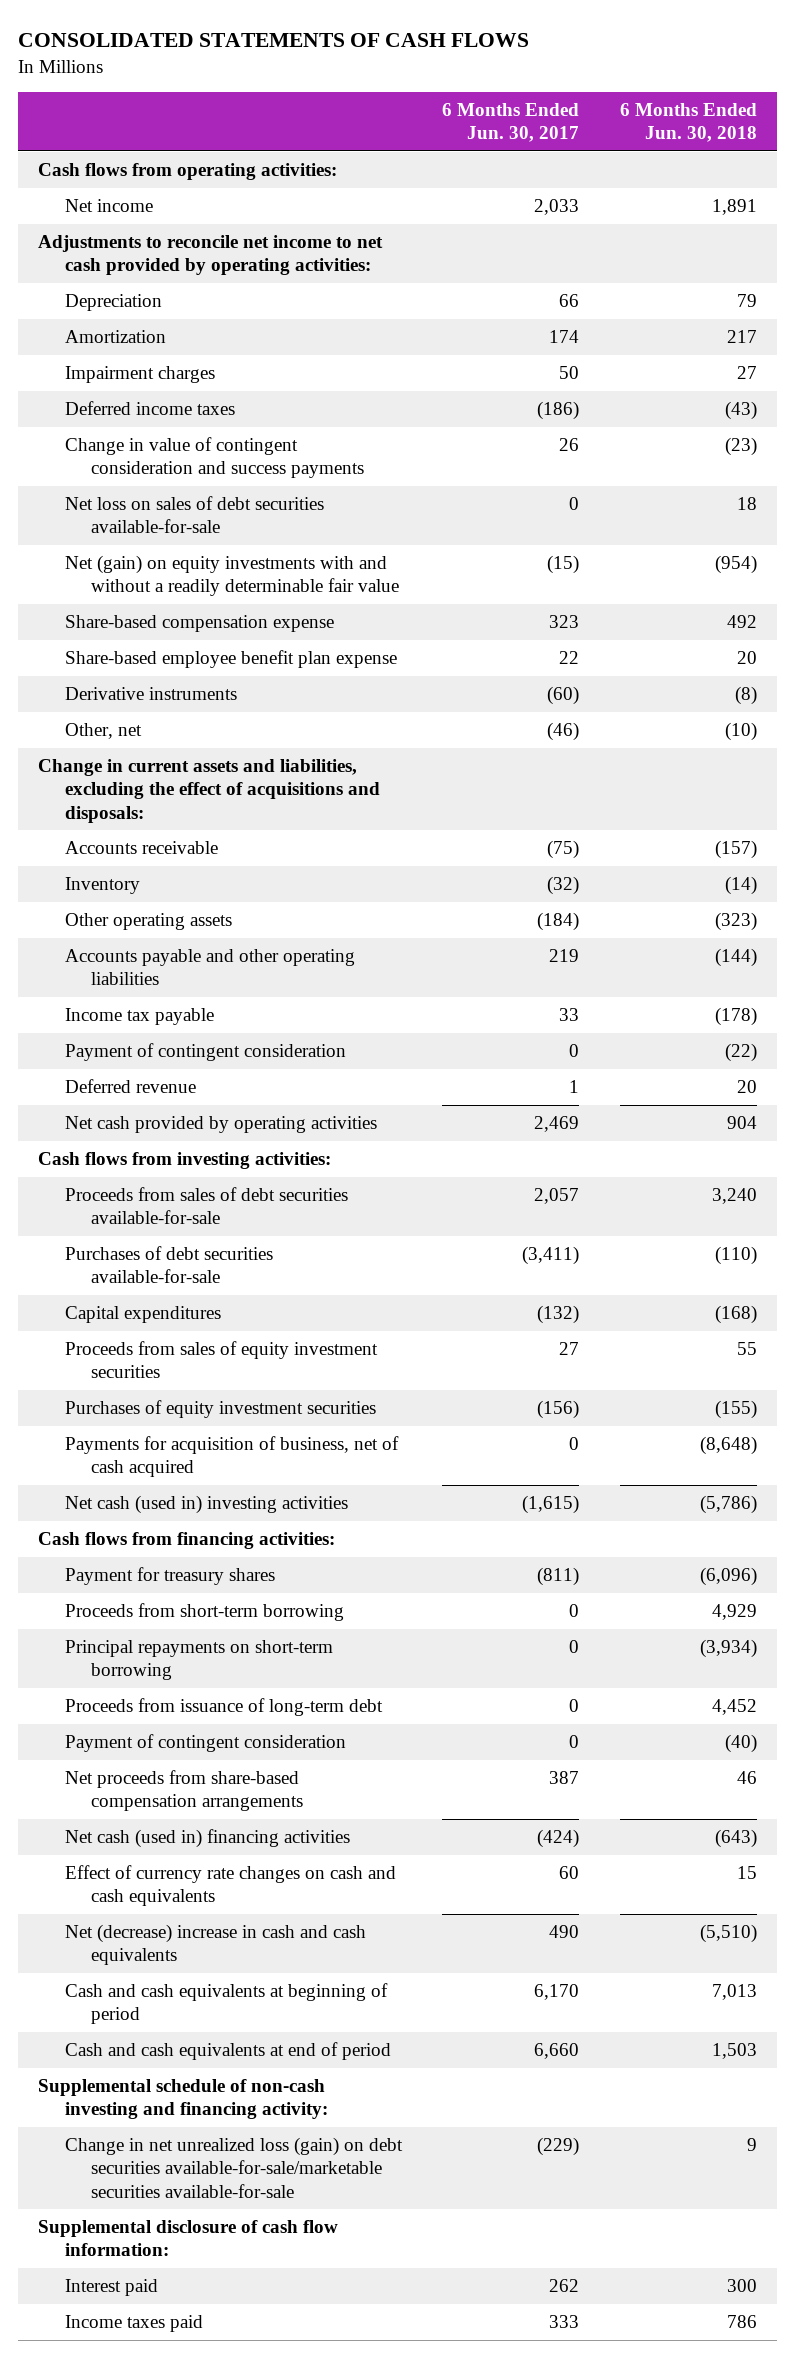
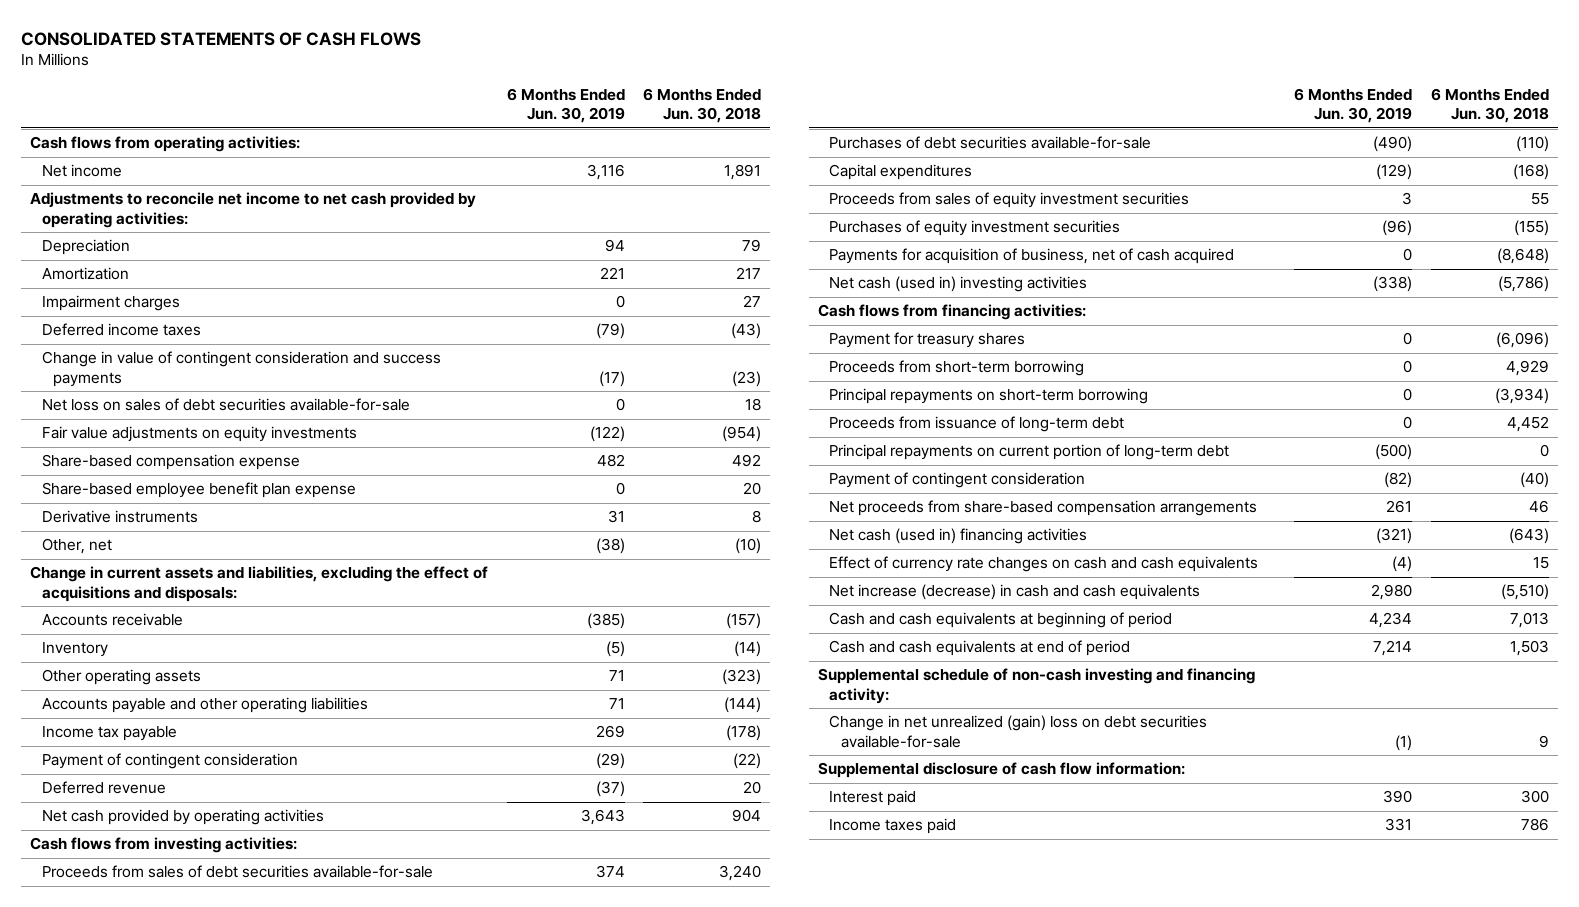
[442,102,580,142] 6 Months Ended Jun. 30, 2017 -> none
none -> [506,87,625,124] 6 Months Ended Jun. 30, 2019
[64,555,399,597] Net (gain) on equity investments with and without a readily determinable fair value -> [41,426,357,443] Fair value adjustments on equity investments
[734,686,757,706] (8) -> [752,510,762,524] 8
none -> [829,444,1230,461] Principal repayments on current portion of long-term debt
[64,1924,366,1966] Net (decrease) increase in cash and cash equivalents -> [829,584,1201,601] Net increase (decrease) in cash and cash equivalents
[64,2137,403,2198] Change in net unrealized loss (gain) on debt securities available-for-sale/marketable securities available-for-sale -> [829,715,1208,748] Change in net unrealized (gain) loss on debt securities available-for-sale

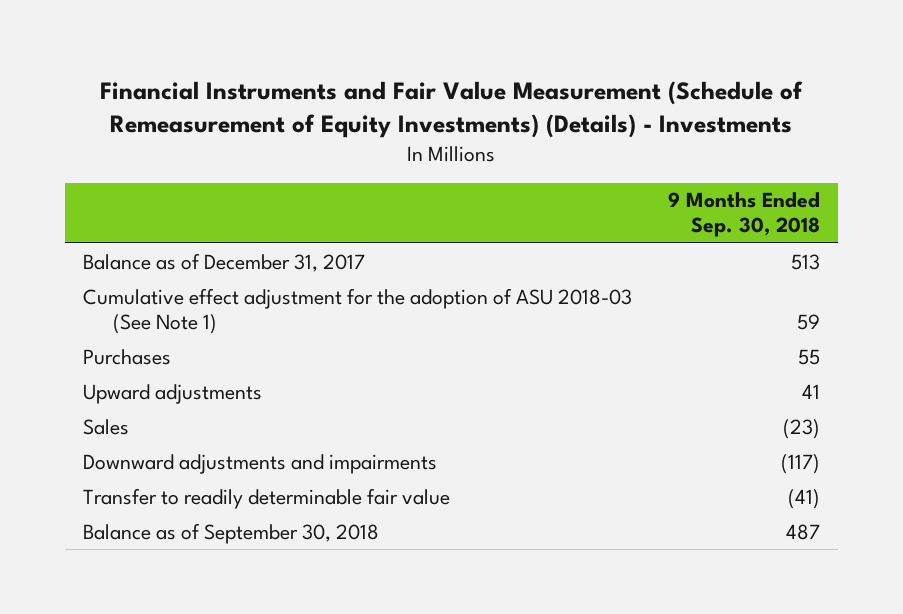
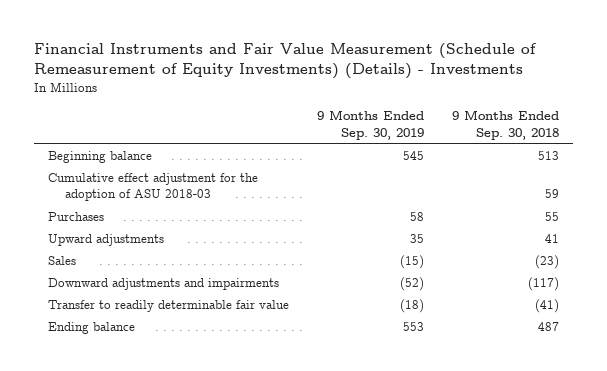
none -> [317,110,425,140] 9 Months Ended Sep. 30, 2019
[83,252,366,272] Balance as of December 31, 2017 -> [48,150,153,163] Beginning balance
[83,287,633,334] Cumulative effect adjustment for the adoption of ASU 2018-03 (See Note 1) -> [48,172,259,201] Cumulative effect adjustment for the adoption of ASU 2018-03
[83,522,380,544] Balance as of September 30, 2018 -> [48,321,136,334] Ending balance

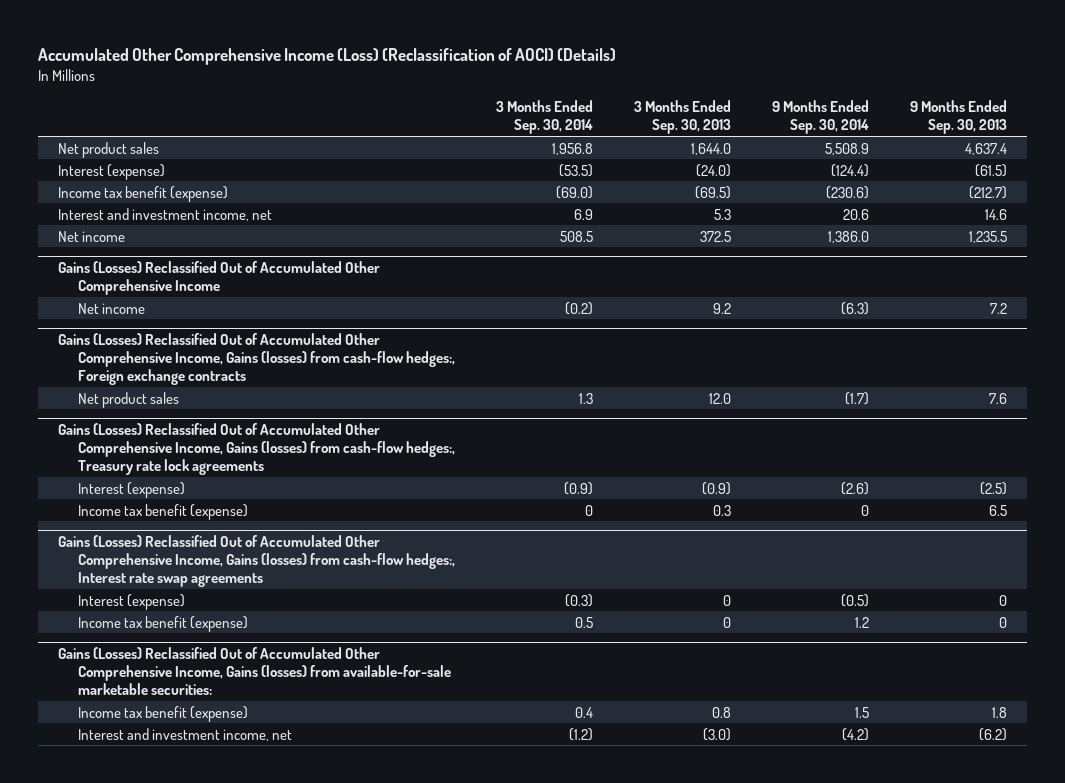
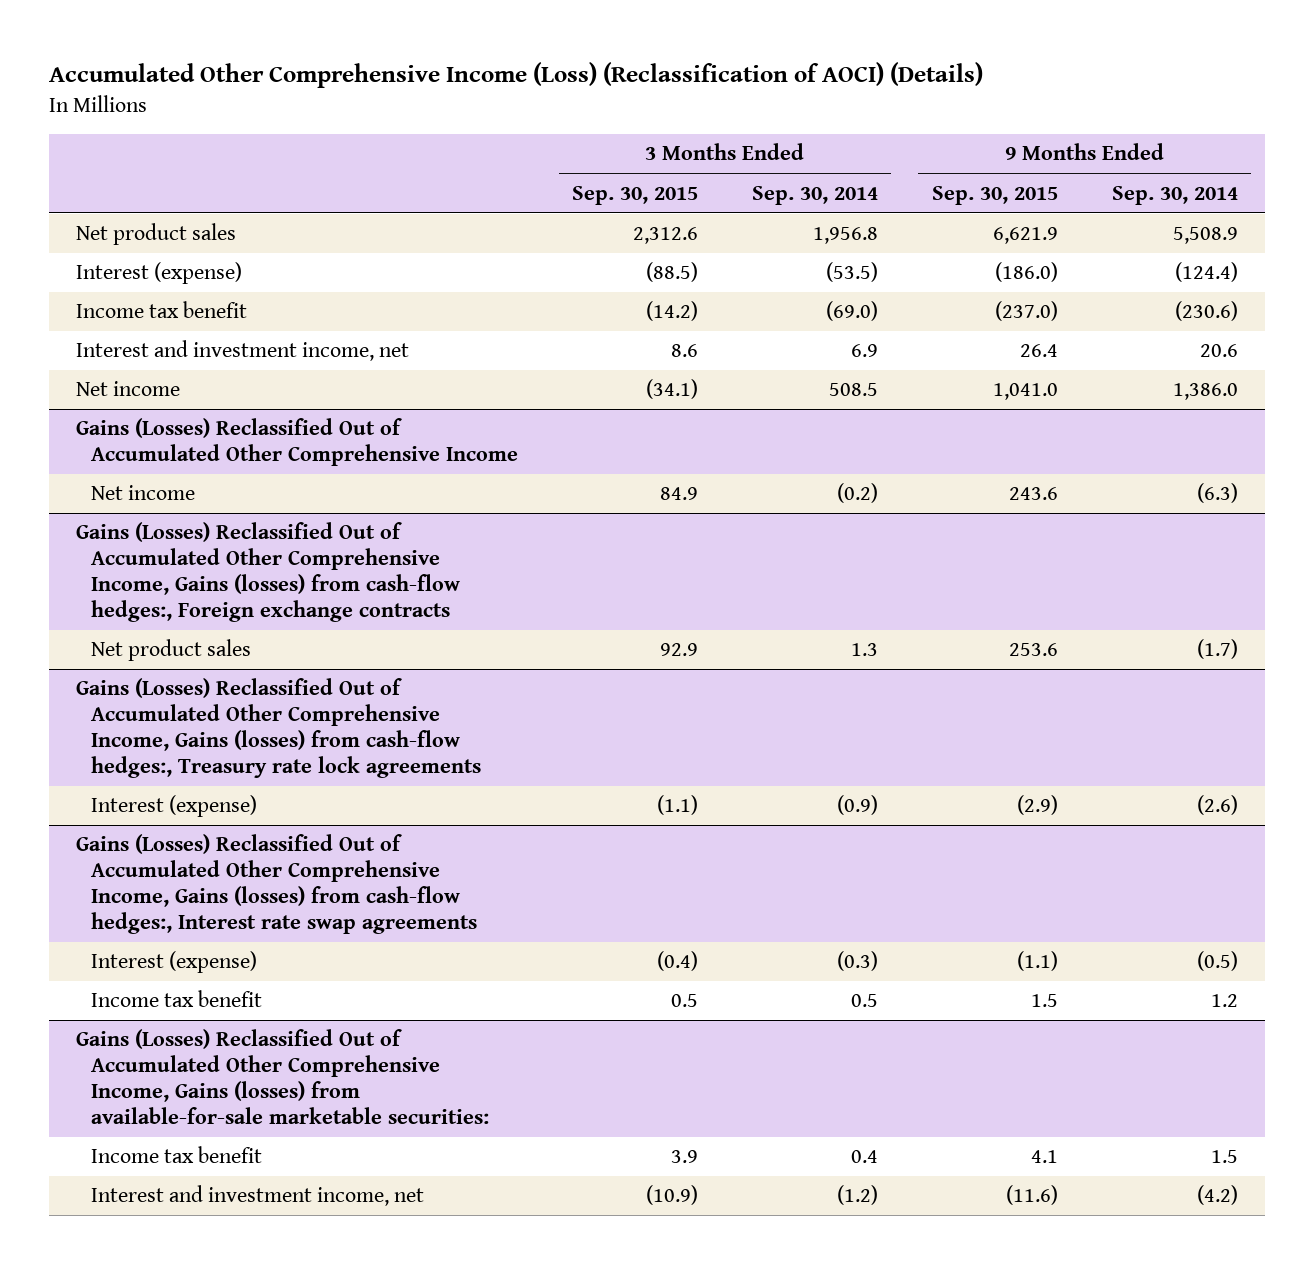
[633,100,731,135] 3 Months Ended Sep. 30, 2013 -> none
[909,100,1007,135] 9 Months Ended Sep. 30, 2013 -> none
none -> [572,185,699,205] Sep. 30, 2015
none -> [931,185,1058,205] Sep. 30, 2015
[58,185,229,202] Income tax benefit (expense) -> [75,301,247,319] Income tax benefit
[77,503,248,520] Income tax benefit (expense) -> none
[77,615,248,632] Income tax benefit (expense) -> [91,990,263,1008] Income tax benefit
[77,705,248,722] Income tax benefit (expense) -> [91,1146,263,1164] Income tax benefit

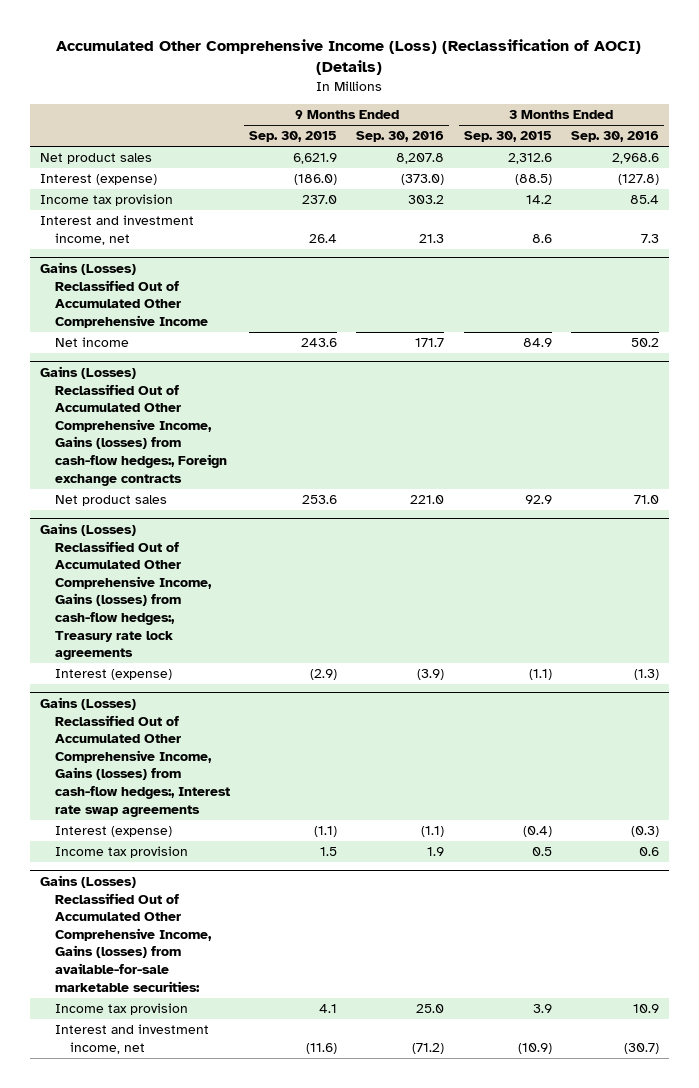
[751,185,878,205] Sep. 30, 2014 -> none
[1111,185,1238,205] Sep. 30, 2014 -> none
none -> [356,131,445,143] Sep. 30, 2016
none -> [570,131,659,143] Sep. 30, 2016
[75,301,247,319] Income tax benefit -> [39,194,173,207] Income tax provision
[646,301,699,322] (14.2) -> [525,195,552,205] 14.2
[994,301,1058,322] (237.0) -> [302,195,338,205] 237.0
[75,381,180,397] Net income -> none
[91,990,263,1008] Income tax benefit -> [54,846,188,859] Income tax provision
[91,1146,263,1164] Income tax benefit -> [54,1003,188,1016] Income tax provision

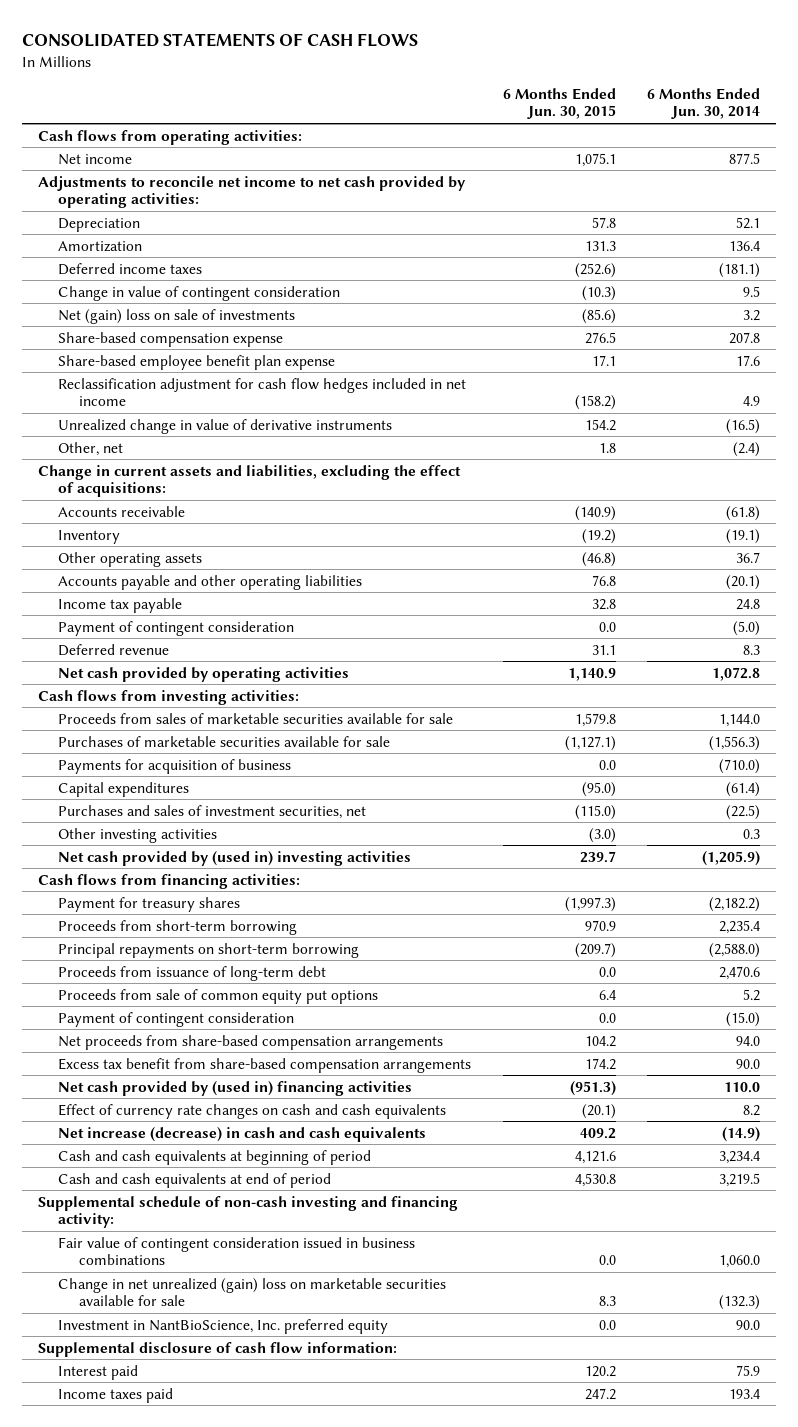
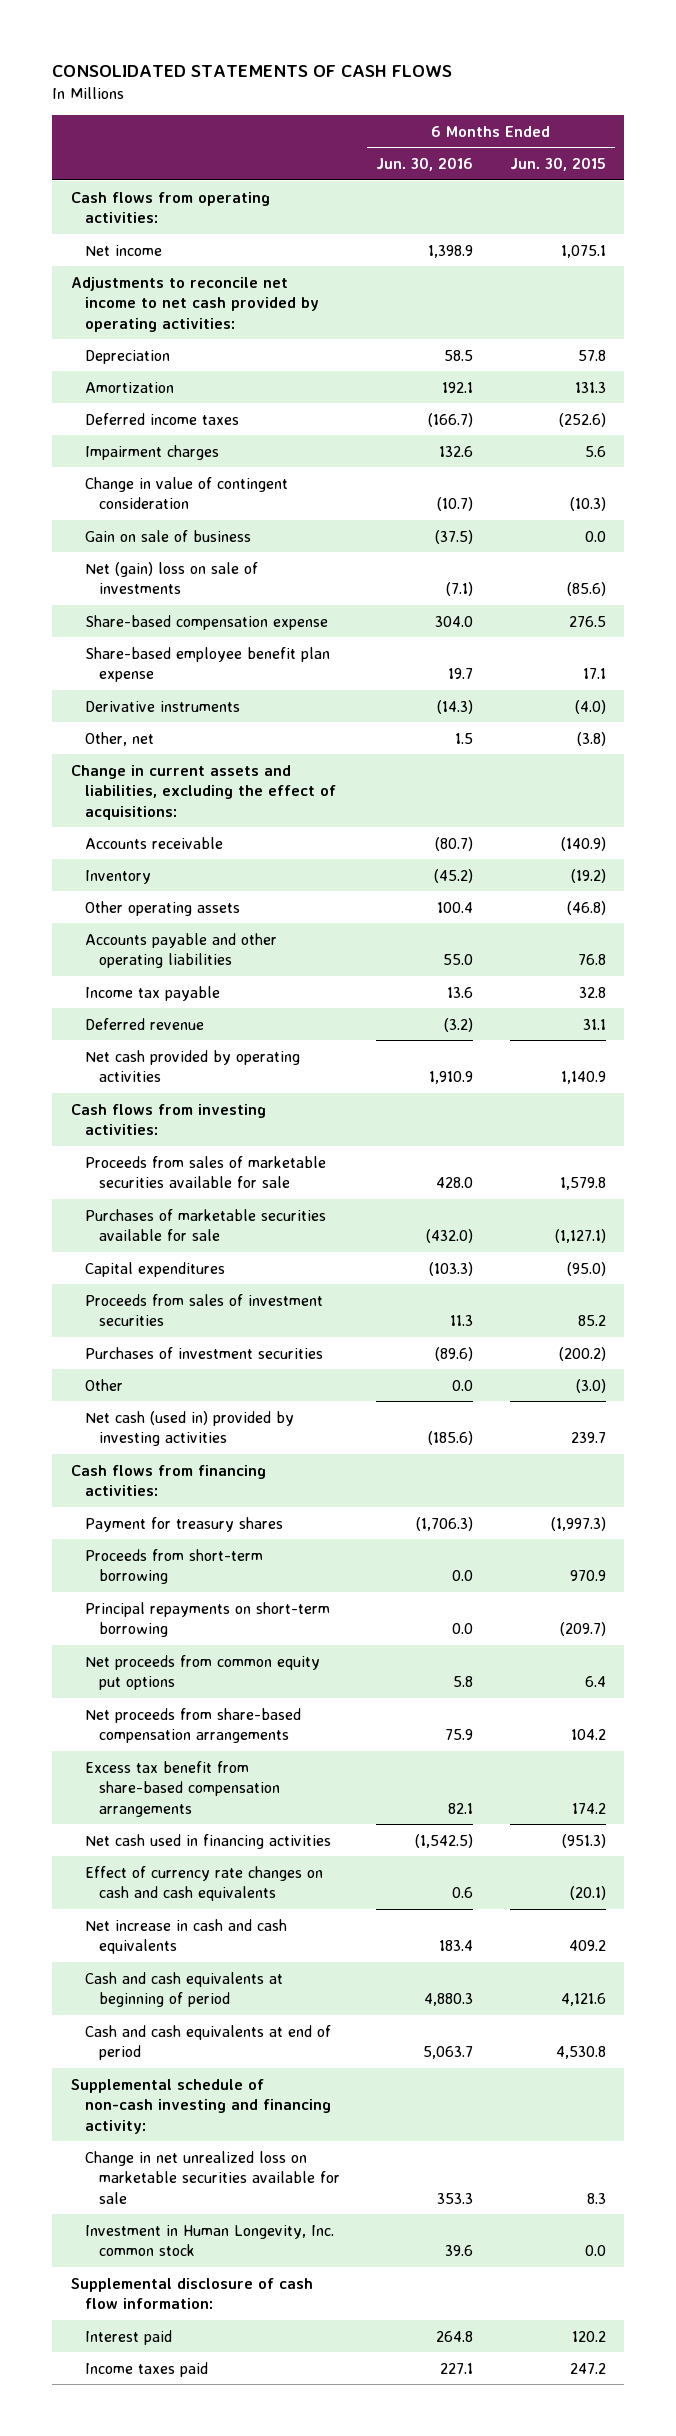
[646,87,760,120] 6 Months Ended Jun. 30, 2014 -> none
none -> [376,156,474,171] Jun. 30, 2016
none -> [84,444,219,460] Impairment charges
none -> [84,529,251,542] Gain on sale of business
[58,377,467,407] Reclassification adjustment for cash flow hedges included in net income -> none
[58,418,393,434] Unrealized change in value of derivative instruments -> none
none -> [84,700,240,712] Derivative instruments
[598,442,616,453] 1.8 -> [576,731,606,746] (3.8)
[58,620,295,636] Payment of contingent consideration -> none
[58,758,292,774] Payments for acquisition of business -> none
none -> [84,1293,323,1327] Proceeds from sales of investment securities
[58,804,367,819] Purchases and sales of investment securities, net -> [84,1346,323,1359] Purchases of investment securities
[574,804,616,820] (115.0) -> [558,1346,606,1361] (200.2)
[58,827,218,843] Other investing activities -> [84,1378,123,1391] Other
[58,850,412,866] Net cash provided by (used in) investing activities -> [84,1410,294,1447] Net cash (used in) provided by investing activities
[58,965,327,981] Proceeds from issuance of long-term debt -> none
[58,1011,295,1027] Payment of contingent consideration -> none
[58,988,379,1004] Proceeds from sale of common equity put options -> [84,1654,320,1691] Net proceeds from common equity put options
[58,1080,413,1096] Net cash provided by (used in) financing activities -> [84,1833,331,1849] Net cash used in financing activities
[58,1126,427,1142] Net increase (decrease) in cash and cash equivalents -> [84,1918,287,1955] Net increase in cash and cash equivalents
[58,1236,416,1266] Fair value of contingent consideration issued in business combinations -> none
[58,1277,447,1307] Change in net unrealized (gain) loss on marketable securities available for sale -> [84,2150,340,2204] Change in net unrealized loss on marketable securities available for sale
[58,1318,389,1334] Investment in NantBioScience, Inc. preferred equity -> [84,2224,334,2257] Investment in Human Longevity, Inc. common stock

